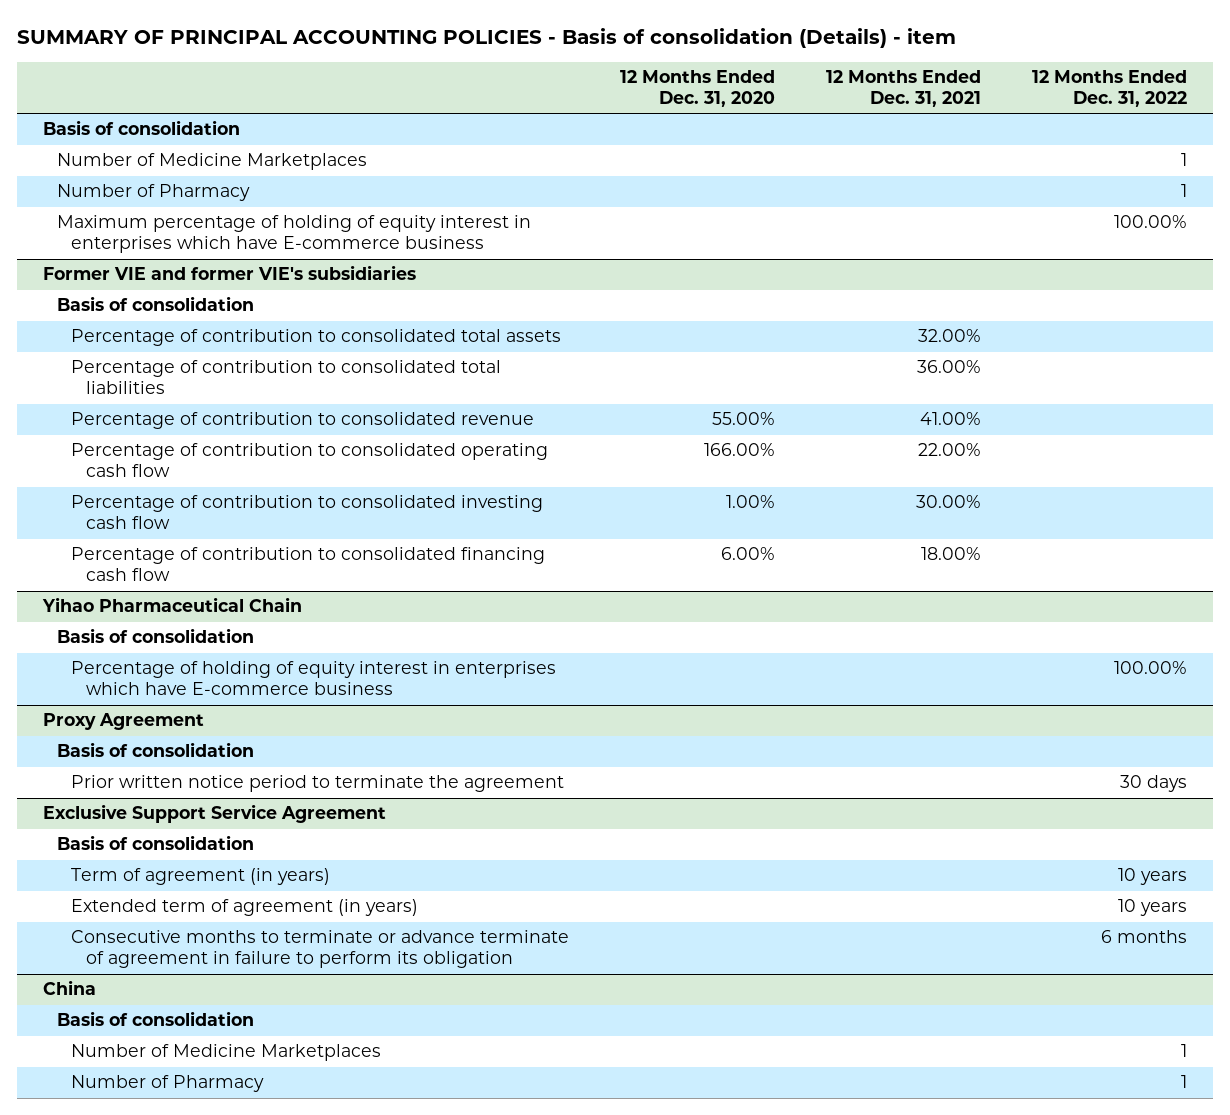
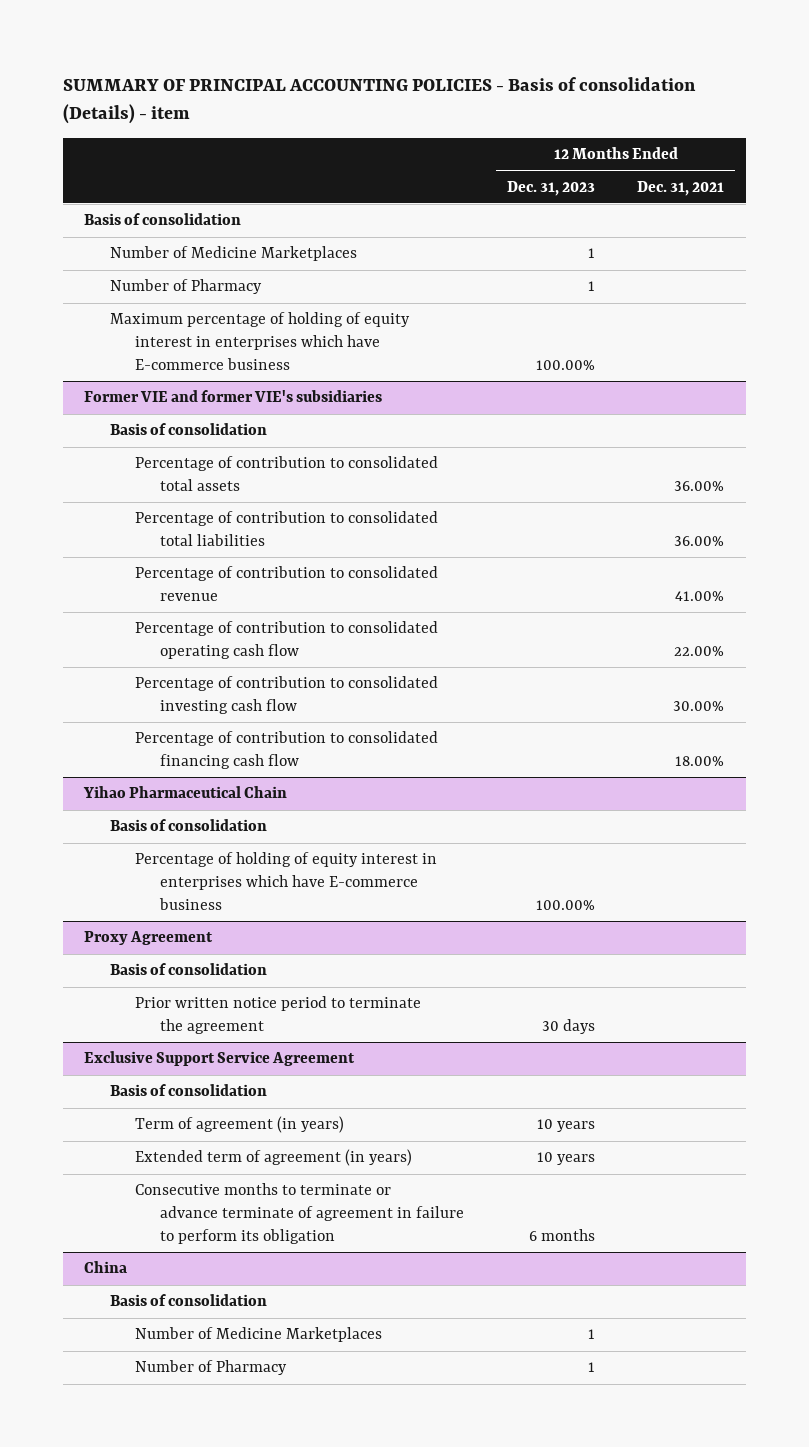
[620,70,776,108] 12 Months Ended Dec. 31, 2020 -> none
[1032,70,1188,108] 12 Months Ended Dec. 31, 2022 -> none
none -> [506,180,595,196] Dec. 31, 2023
[918,329,982,343] 32.00% -> [674,481,725,492] 36.00%

